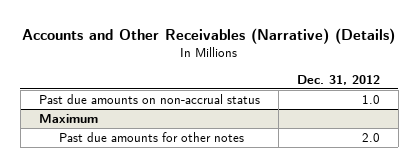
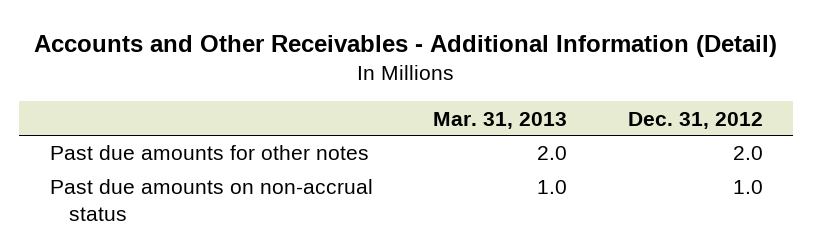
[22,28,396,45] Accounts and Other Receivables (Narrative) (Details) -> [34,34,778,57] Accounts and Other Receivables - Additional Information (Detail)
none -> [433,111,568,129] Mar. 31, 2013
[38,113,98,123] Maximum -> none
[38,93,260,104] Past due amounts on non-accrual status -> [49,179,373,222] Past due amounts on non-accrual status

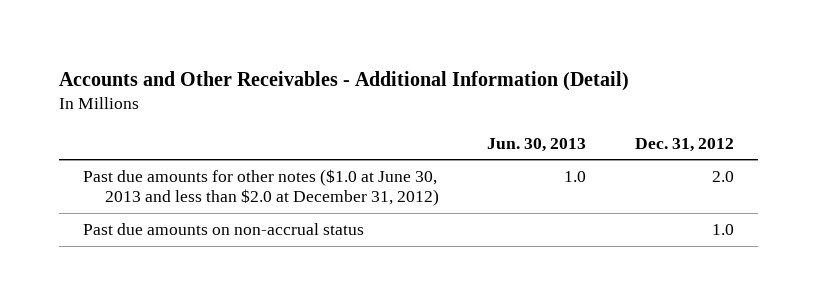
[433,111,568,129] Mar. 31, 2013 -> none
none -> [487,137,587,152] Jun. 30, 2013
[49,145,369,161] Past due amounts for other notes -> [82,168,439,207] Past due amounts for other notes ($1.0 at June 30, 2013 and less than $2.0 at December 31, 2012)

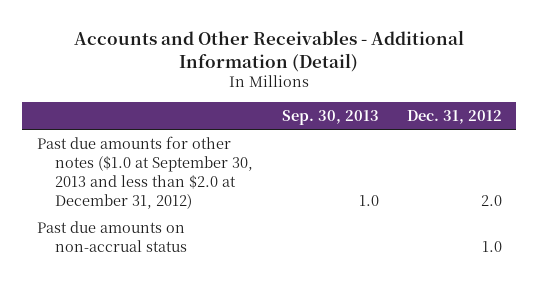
[487,137,587,152] Jun. 30, 2013 -> none
none -> [281,109,379,125] Sep. 30, 2013
[82,168,439,207] Past due amounts for other notes ($1.0 at June 30, 2013 and less than $2.0 at December 31, 2012) -> [36,136,253,209] Past due amounts for other notes ($1.0 at September 30, 2013 and less than $2.0 at December 31, 2012)

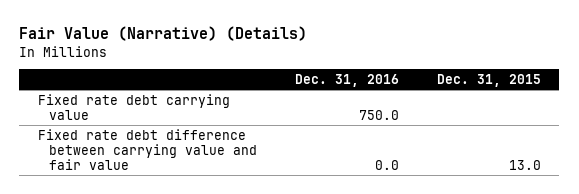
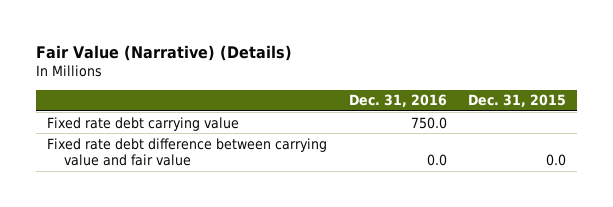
[508,160,541,171] 13.0 -> [546,154,567,167] 0.0

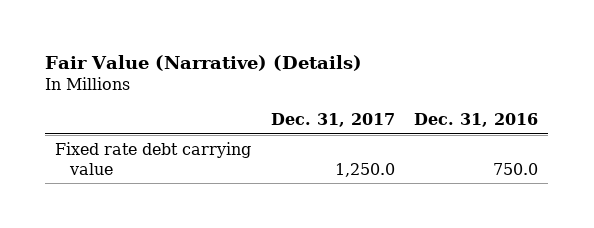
[468,94,567,108] Dec. 31, 2015 -> none
none -> [270,113,395,128] Dec. 31, 2017
[47,137,328,167] Fixed rate debt difference between carrying value and fair value -> none

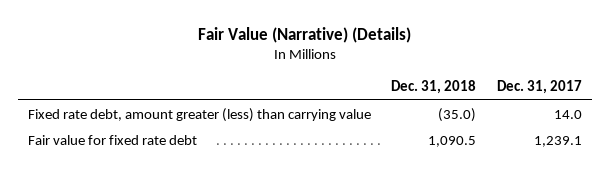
[414,113,539,128] Dec. 31, 2016 -> none
none -> [391,80,477,95] Dec. 31, 2018
none -> [27,107,371,122] Fixed rate debt, amount greater (less) than carrying value
[55,141,252,175] Fixed rate debt carrying value -> [27,134,197,145] Fair value for fixed rate debt
[334,162,395,177] 1,250.0 -> [533,135,582,147] 1,239.1

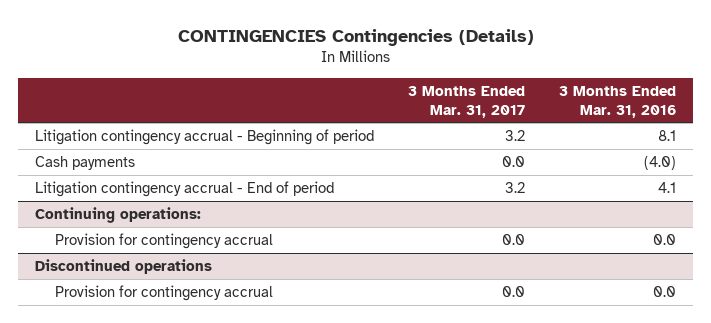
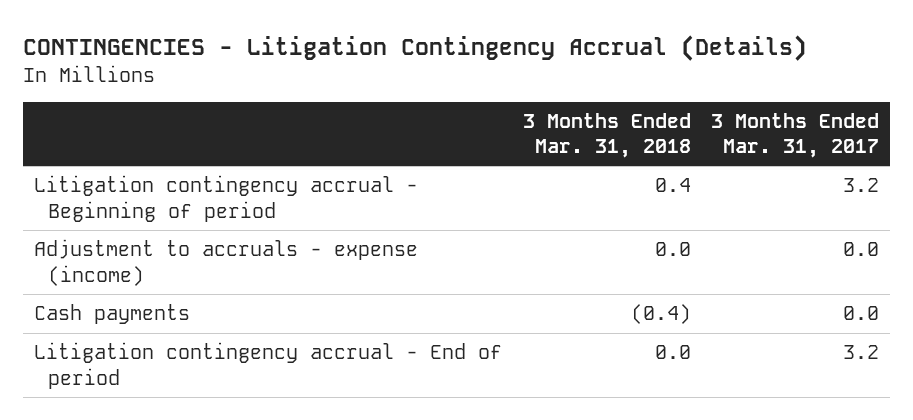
[177,28,534,46] CONTINGENCIES Contingencies (Details) -> [23,34,808,61] CONTINGENCIES - Litigation Contingency Accrual (Details)
[559,85,677,118] 3 Months Ended Mar. 31, 2016 -> none
none -> [522,112,691,159] 3 Months Ended Mar. 31, 2018
none -> [33,239,418,286] Adjustment to accruals - expense (income)
[35,207,202,224] Continuing operations: -> none
[54,233,273,250] Provision for contingency accrual -> none
[35,259,213,275] Discontinued operations -> none
[54,285,273,302] Provision for contingency accrual -> none

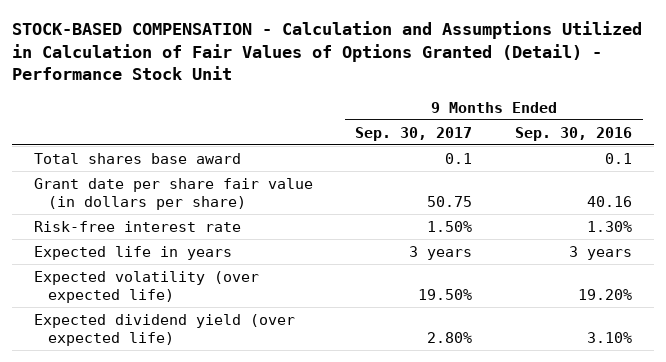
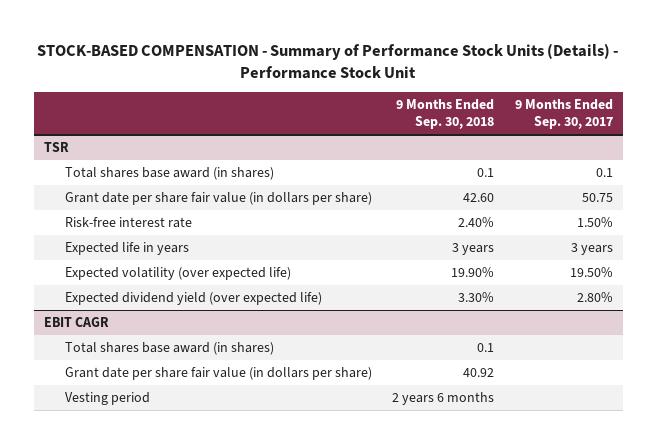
[12,20,643,81] STOCK-BASED COMPENSATION - Calculation and Assumptions Utilized in Calculation of Fair Values of Options Granted (Detail) - Performance Stock Unit -> [37,42,619,79] STOCK-BASED COMPENSATION - Summary of Performance Stock Units (Details) - Performance Stock Unit
[515,126,633,141] Sep. 30, 2016 -> none
none -> [396,99,495,130] 9 Months Ended Sep. 30, 2018
none -> [44,142,70,153] TSR
[33,152,241,164] Total shares base award -> [64,167,274,181] Total shares base award (in shares)
none -> [44,317,110,328] EBIT CAGR
none -> [64,342,274,356] Total shares base award (in shares)
none -> [64,367,372,381] Grant date per share fair value (in dollars per share)
none -> [64,392,150,406] Vesting period

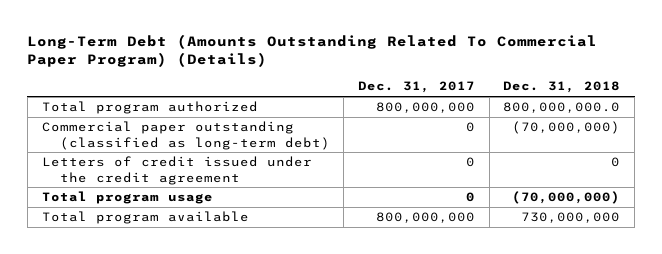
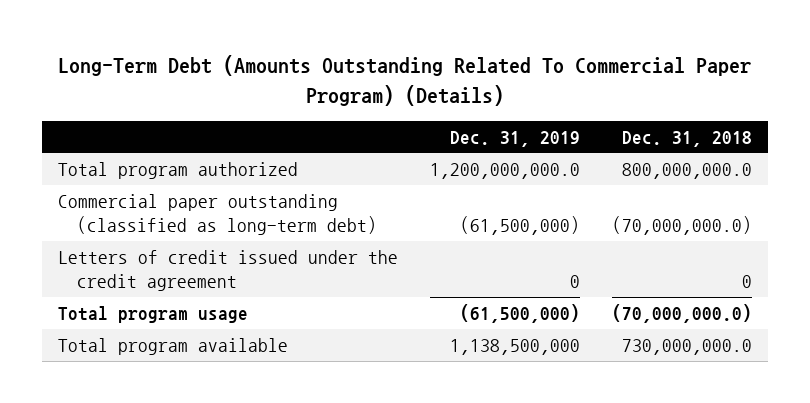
[358,81,476,94] Dec. 31, 2017 -> none
none -> [450,130,581,147] Dec. 31, 2019
[512,121,621,135] (70,000,000) -> [611,215,752,235] (70,000,000.0)
[512,191,621,205] (70,000,000) -> [611,303,752,323] (70,000,000.0)
[521,212,621,224] 730,000,000 -> [621,338,752,355] 730,000,000.0

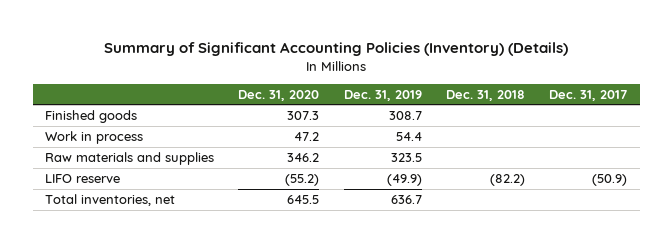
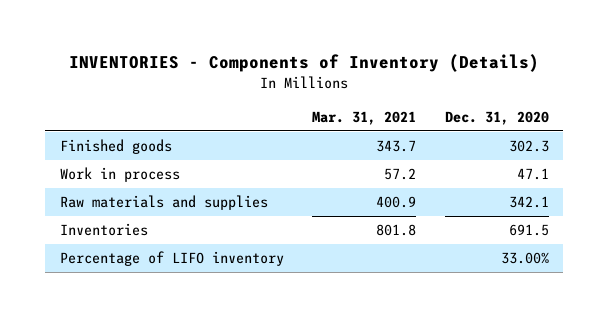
[104,41,569,56] Summary of Significant Accounting Policies (Inventory) (Details) -> [69,54,540,73] INVENTORIES - Components of Inventory (Details)
[343,89,422,101] Dec. 31, 2019 -> none
[446,89,526,101] Dec. 31, 2018 -> none
[549,89,628,101] Dec. 31, 2017 -> none
none -> [312,110,417,125] Mar. 31, 2021
[44,173,120,183] LIFO reserve -> none
[287,110,320,120] 307.3 -> [508,140,549,153] 302.3
[294,131,320,141] 47.2 -> [516,168,549,181] 47.1
[287,152,320,162] 346.2 -> [508,196,549,209] 342.1
[44,193,175,206] Total inventories, net -> [59,223,148,237] Inventories
[287,194,320,204] 645.5 -> [508,224,549,237] 691.5
none -> [59,251,284,267] Percentage of LIFO inventory

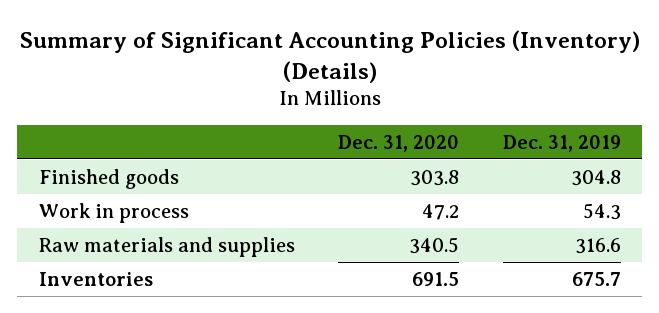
[69,54,540,73] INVENTORIES - Components of Inventory (Details) -> [19,29,640,83] Summary of Significant Accounting Policies (Inventory) (Details)
[312,110,417,125] Mar. 31, 2021 -> none
none -> [502,134,621,152] Dec. 31, 2019
[508,140,549,153] 302.3 -> [410,169,460,186] 303.8
[516,168,549,181] 47.1 -> [422,203,460,220] 47.2
[508,196,549,209] 342.1 -> [409,236,460,254] 340.5
[59,251,284,267] Percentage of LIFO inventory -> none

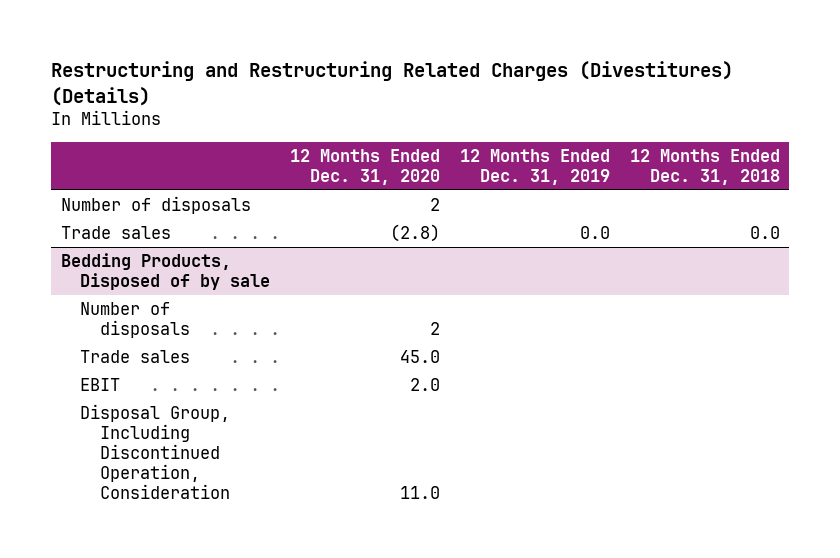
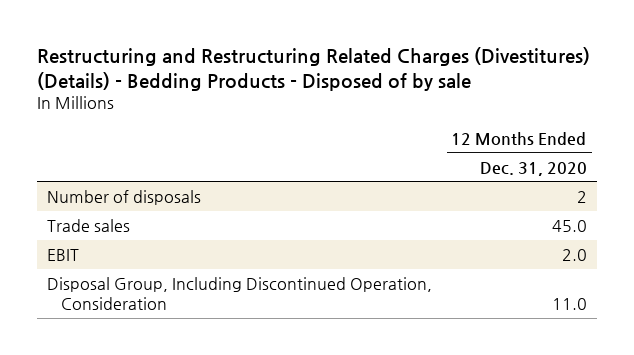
[50,60,733,106] Restructuring and Restructuring Related Charges (Divestitures) (Details) -> [37,46,591,91] Restructuring and Restructuring Related Charges (Divestitures) (Details) - Bedding Products - Disposed of by sale
[459,148,610,185] 12 Months Ended Dec. 31, 2019 -> none
[629,148,780,185] 12 Months Ended Dec. 31, 2018 -> none
[60,225,171,239] Trade sales -> none
[60,252,271,290] Bedding Products, Disposed of by sale -> none
[80,301,191,338] Number of disposals -> none

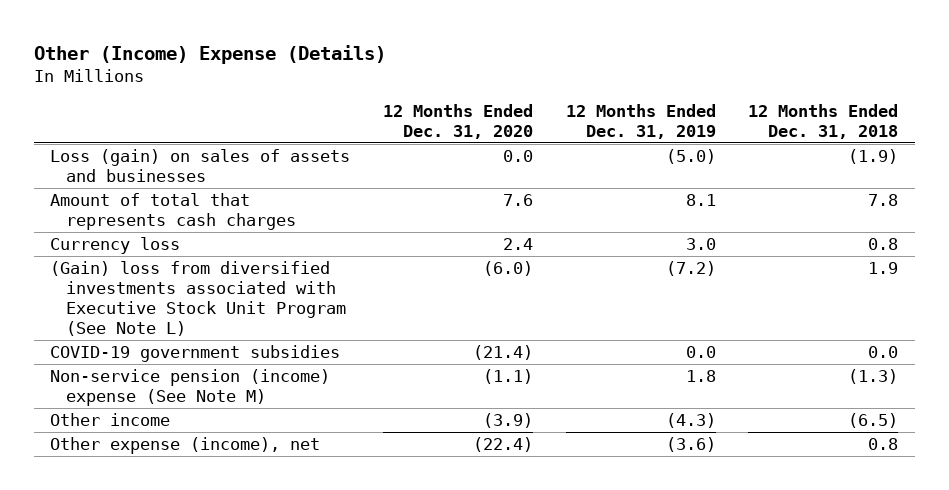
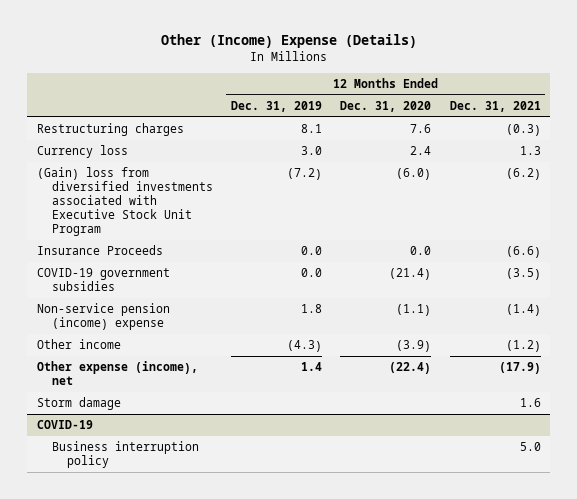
[748,103,899,139] 12 Months Ended Dec. 31, 2018 -> none
none -> [449,101,541,113] Dec. 31, 2021
[50,149,351,183] Loss (gain) on sales of assets and businesses -> none
[50,193,297,231] Amount of total that represents cash charges -> [36,123,184,137] Restructuring charges
[50,261,347,337] (Gain) loss from diversified investments associated with Executive Stock Unit Program (See Note L) -> [36,167,213,236] (Gain) loss from diversified investments associated with Executive Stock Unit Program
none -> [36,245,163,256] Insurance Proceeds
[50,369,331,407] Non-service pension (income) expense (See Note M) -> [36,303,170,331] Non-service pension (income) expense
[665,437,716,453] (3.6) -> [301,362,323,372] 1.4
none -> [36,397,121,411] Storm damage
none -> [36,420,93,430] COVID-19
none -> [51,441,199,469] Business interruption policy

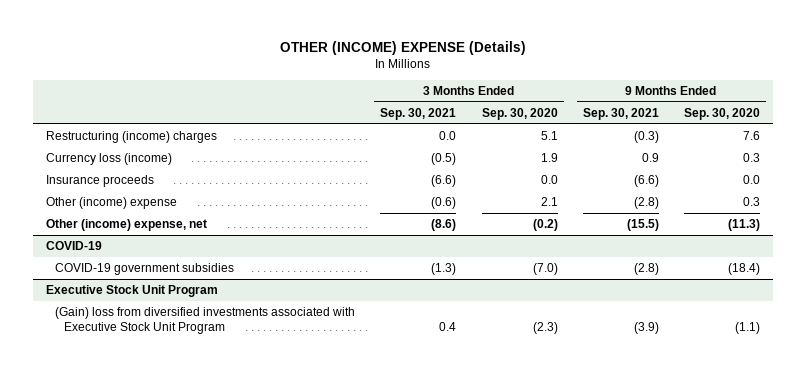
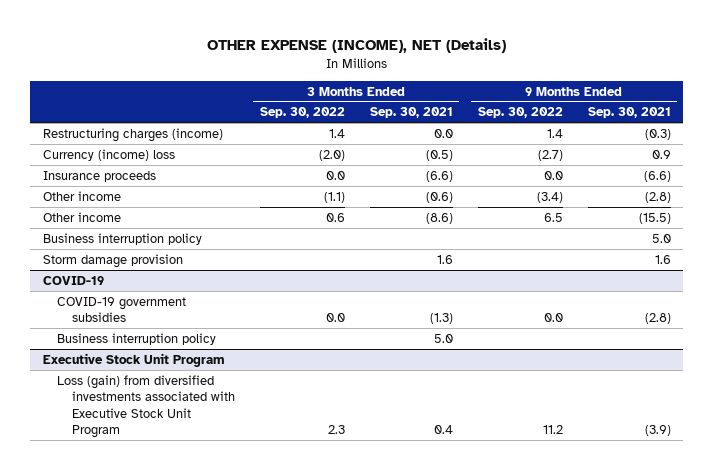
[279,40,526,55] OTHER (INCOME) EXPENSE (Details) -> [206,38,506,54] OTHER EXPENSE (INCOME), NET (Details)
[481,107,558,120] Sep. 30, 2020 -> none
[684,107,761,120] Sep. 30, 2020 -> none
none -> [259,107,345,119] Sep. 30, 2022
none -> [477,107,563,119] Sep. 30, 2022
[45,131,217,144] Restructuring (income) charges -> [42,127,223,142] Restructuring charges (income)
[45,153,172,166] Currency loss (income) -> [42,148,175,161] Currency (income) loss
[45,197,177,210] Other (income) expense -> [42,190,121,201] Other income
[45,219,207,232] Other (income) expense, net -> [42,211,121,222] Other income
none -> [42,232,202,245] Business interruption policy
none -> [42,253,183,268] Storm damage provision
none -> [57,332,217,345] Business interruption policy
[55,307,356,334] (Gain) loss from diversified investments associated with Executive Stock Unit Program -> [57,374,235,439] Loss (gain) from diversified investments associated with Executive Stock Unit Program

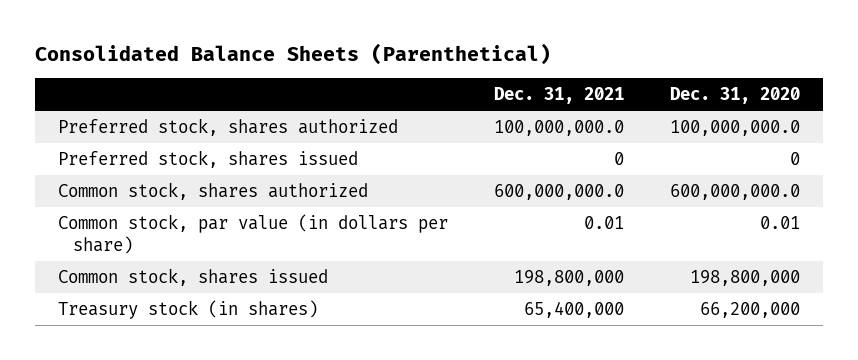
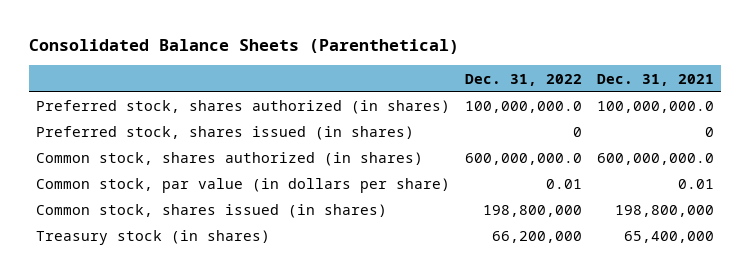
[670,87,801,105] Dec. 31, 2020 -> none
none -> [464,73,582,86] Dec. 31, 2022
[57,117,398,136] Preferred stock, shares authorized -> [36,100,451,115] Preferred stock, shares authorized (in shares)
[57,149,358,168] Preferred stock, shares issued -> [36,126,415,141] Preferred stock, shares issued (in shares)
[57,181,368,200] Common stock, shares authorized -> [36,152,424,167] Common stock, shares authorized (in shares)
[57,267,328,286] Common stock, shares issued -> [36,204,388,219] Common stock, shares issued (in shares)

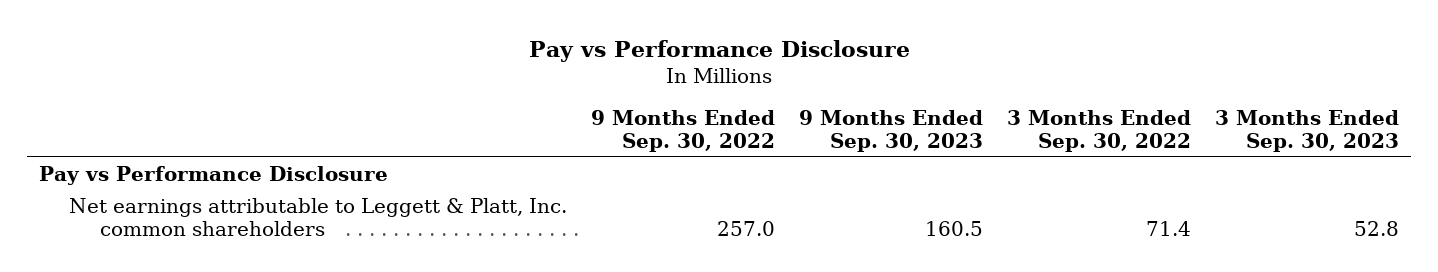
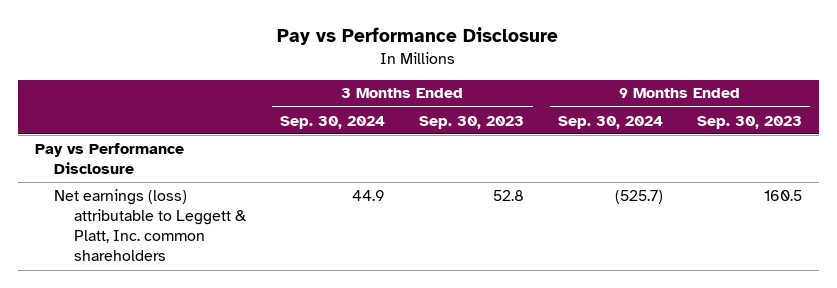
[591,110,776,152] 9 Months Ended Sep. 30, 2022 -> none
[1007,110,1192,152] 3 Months Ended Sep. 30, 2022 -> none
none -> [280,115,386,129] Sep. 30, 2024
none -> [558,115,664,129] Sep. 30, 2024
[69,197,568,236] Net earnings attributable to Leggett & Platt, Inc. common shareholders -> [54,188,248,262] Net earnings (loss) attributable to Leggett & Platt, Inc. common shareholders

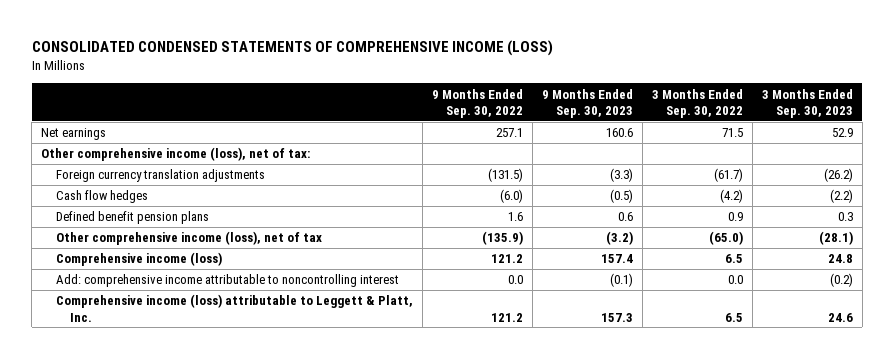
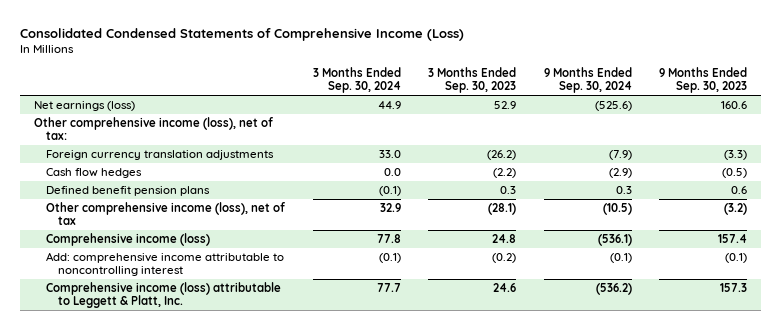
[31,40,553,57] CONSOLIDATED CONDENSED STATEMENTS OF COMPREHENSIVE INCOME (LOSS) -> [20,27,465,41] Consolidated Condensed Statements of Comprehensive Income (Loss)
[431,88,523,118] 9 Months Ended Sep. 30, 2022 -> none
[651,88,743,118] 3 Months Ended Sep. 30, 2022 -> none
none -> [312,67,401,94] 3 Months Ended Sep. 30, 2024
none -> [543,67,632,94] 9 Months Ended Sep. 30, 2024
[41,128,107,141] Net earnings -> [33,100,135,111] Net earnings (loss)

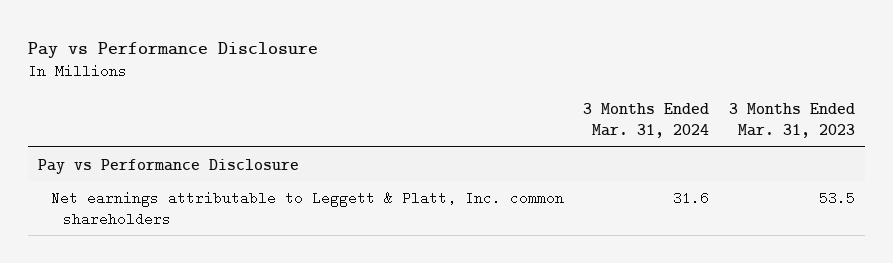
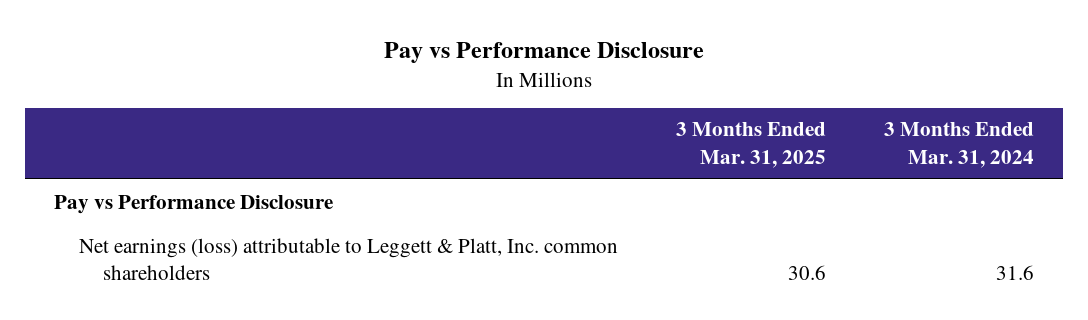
[728,103,855,139] 3 Months Ended Mar. 31, 2023 -> none
none -> [675,122,826,168] 3 Months Ended Mar. 31, 2025
[50,190,564,226] Net earnings attributable to Leggett & Platt, Inc. common shareholders -> [78,237,618,281] Net earnings (loss) attributable to Leggett & Platt, Inc. common shareholders

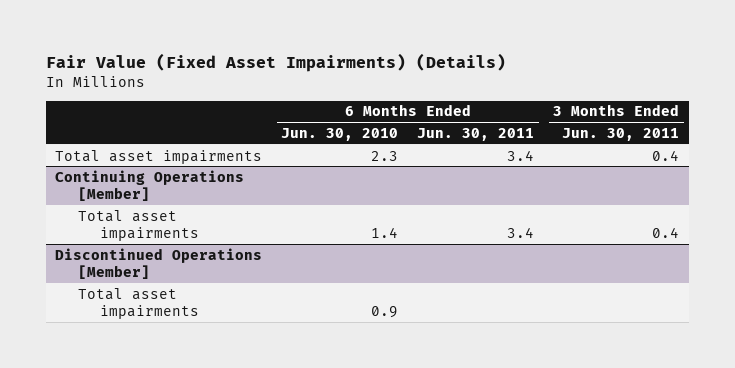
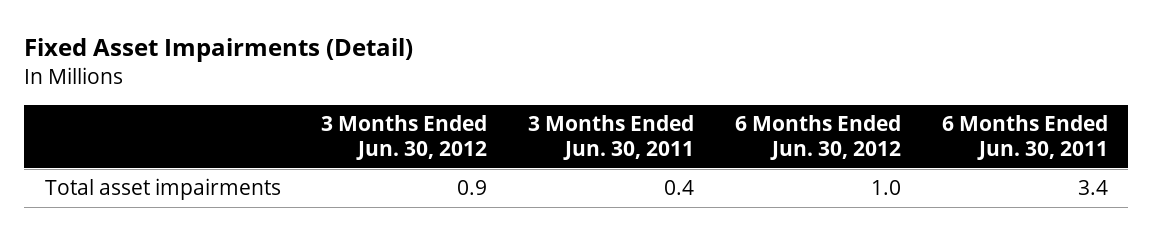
[45,52,506,72] Fair Value (Fixed Asset Impairments) (Details) -> [24,38,414,63] Fixed Asset Impairments (Detail)
[281,127,399,141] Jun. 30, 2010 -> none
none -> [321,114,488,160] 3 Months Ended Jun. 30, 2012
none -> [734,114,901,160] 6 Months Ended Jun. 30, 2012
[55,169,245,202] Continuing Operations [Member] -> none
[77,209,200,242] Total asset impairments -> none
[55,247,263,280] Discontinued Operations [Member] -> none
[77,287,200,320] Total asset impairments -> none

